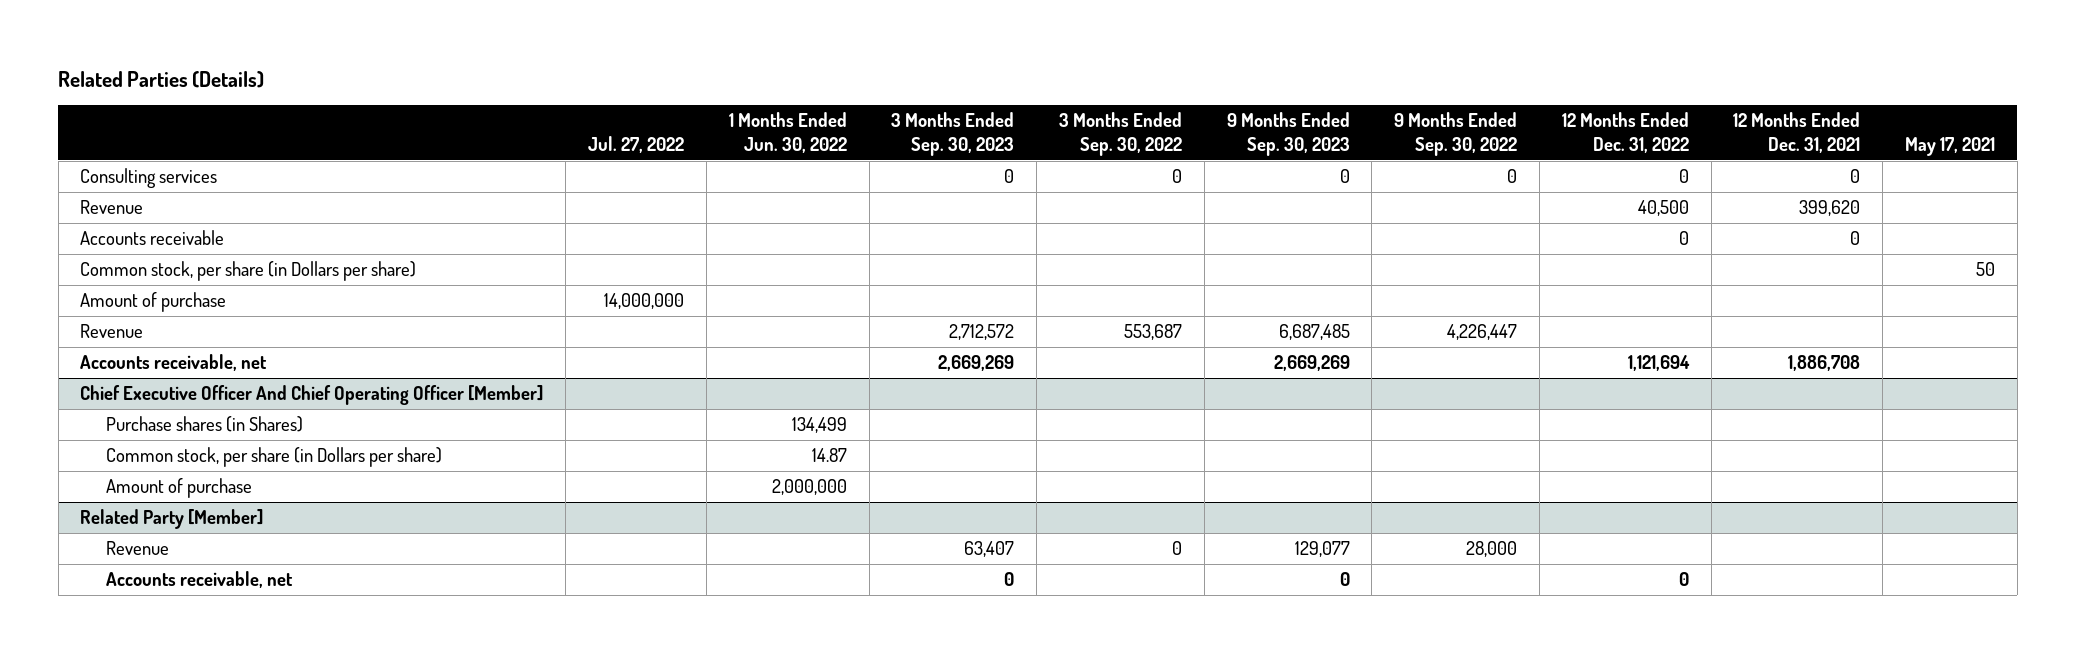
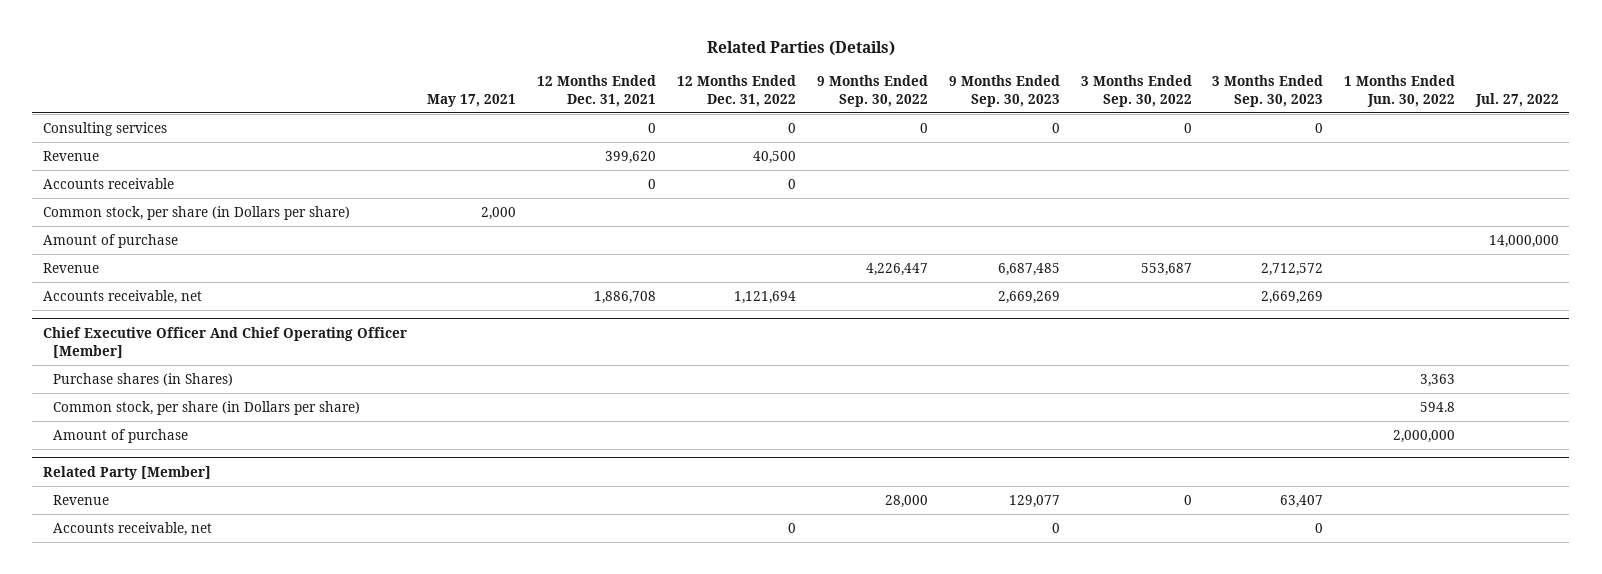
[1976,262,1996,277] 50 -> [481,207,517,221] 2,000
[791,417,847,434] 134,499 -> [1420,374,1456,388] 3,363
[811,448,847,463] 14.87 -> [1420,402,1456,413] 594.8

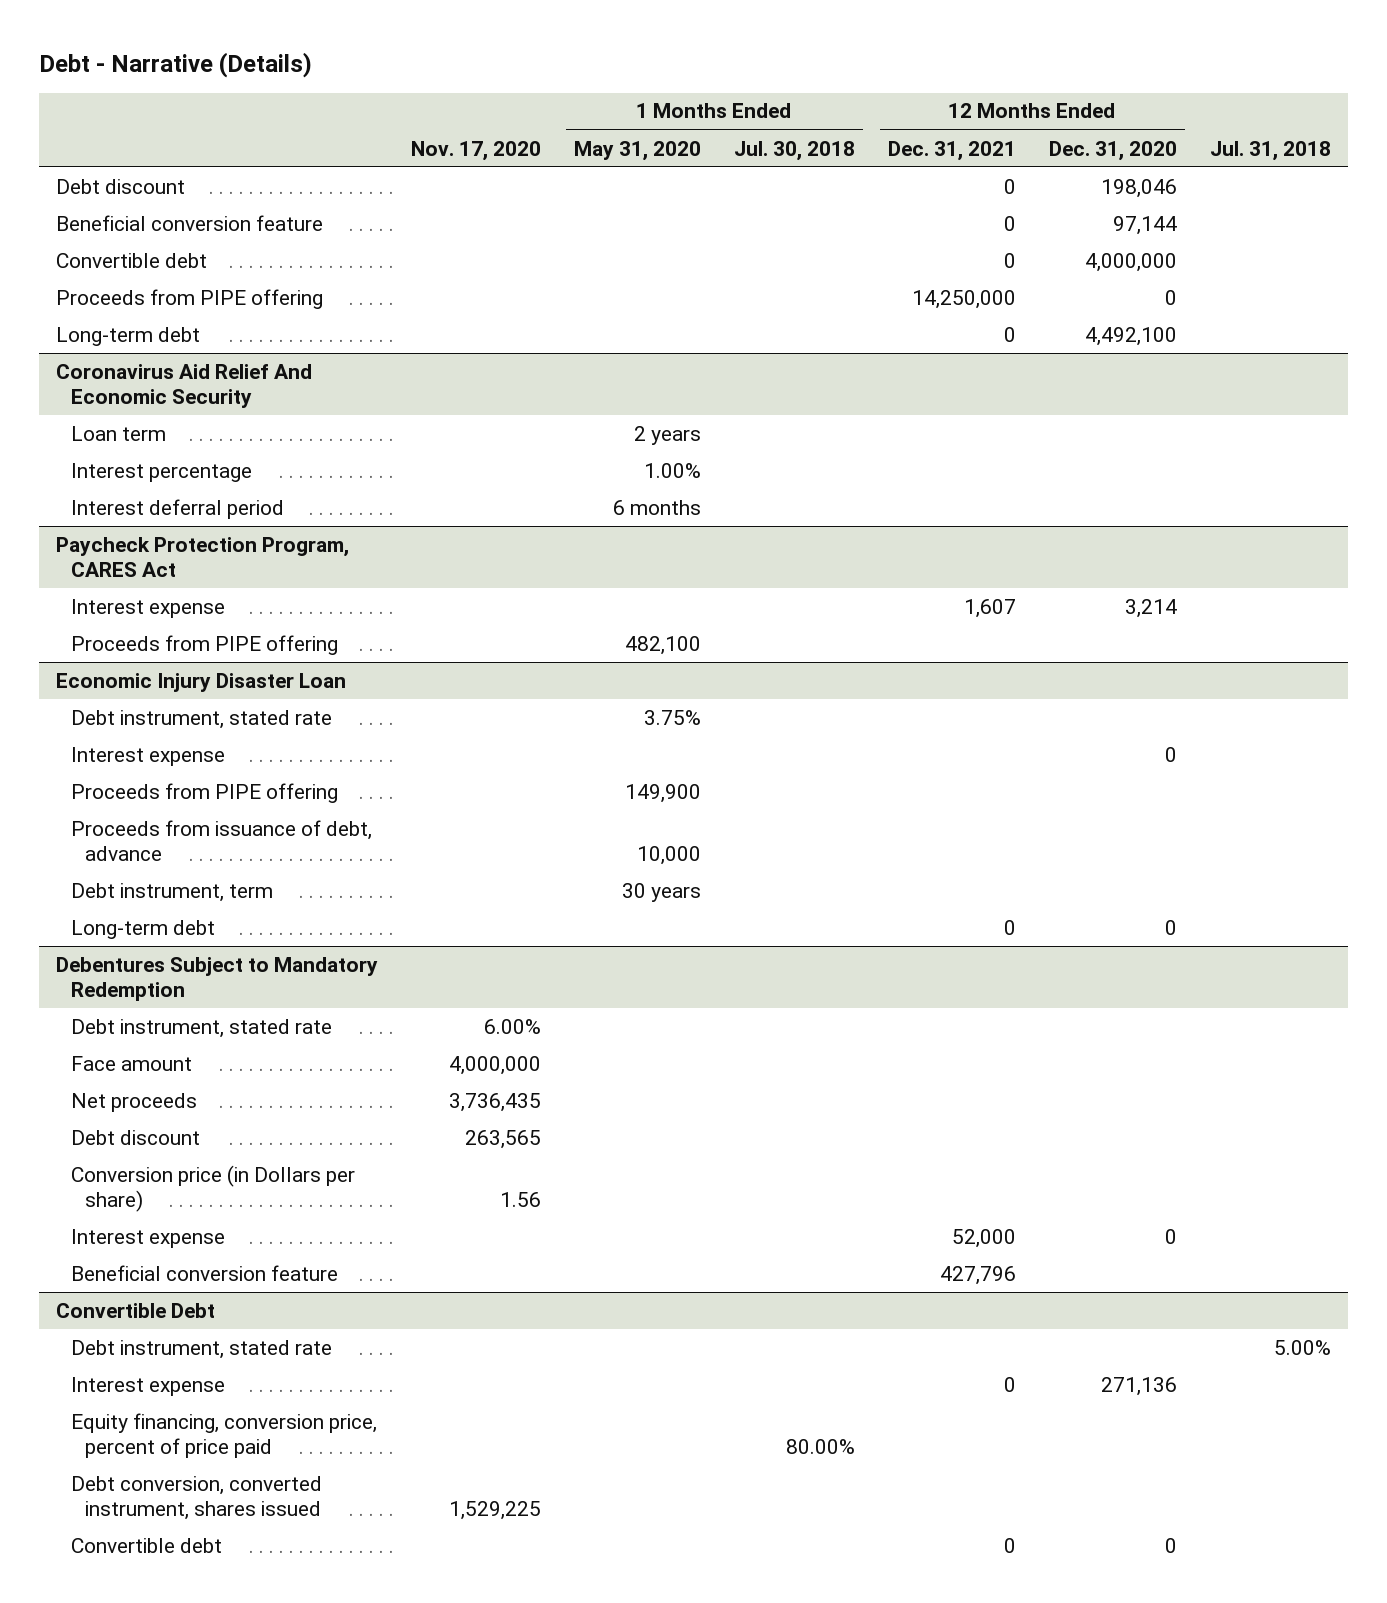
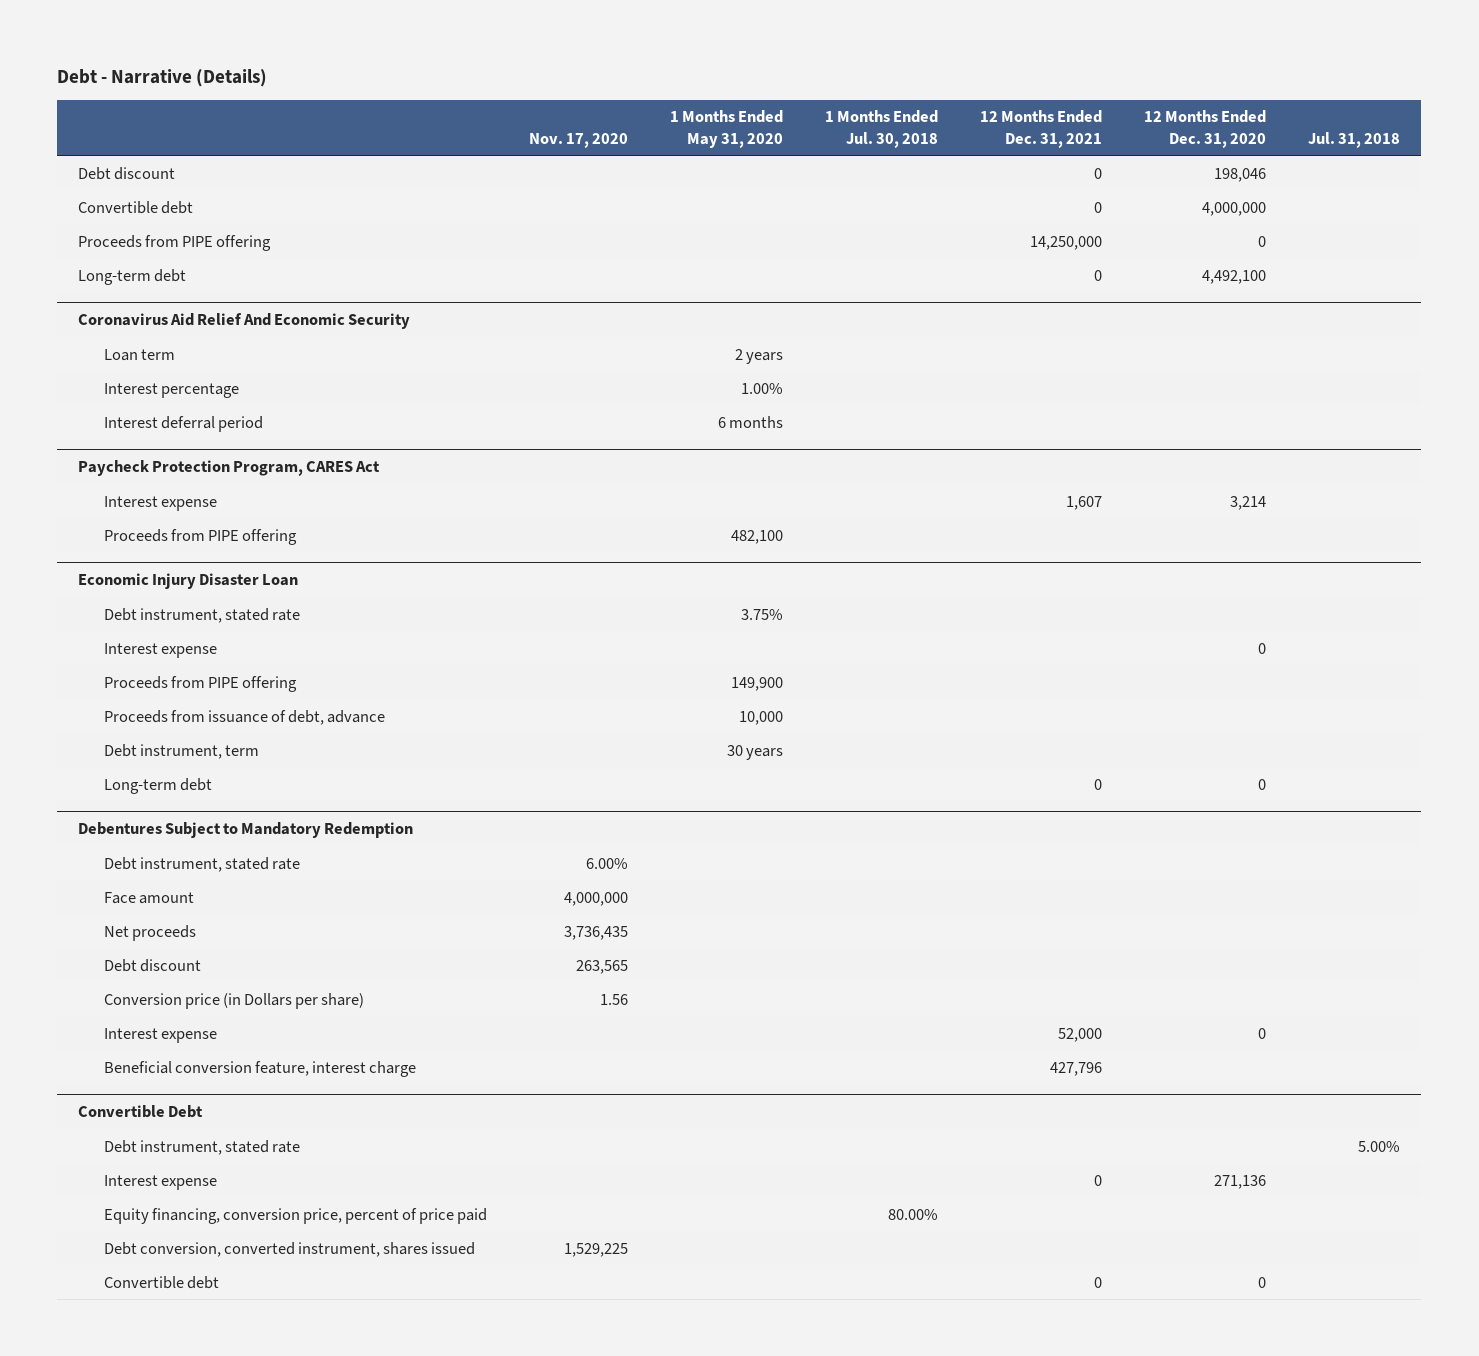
[55,214,323,231] Beneficial conversion feature -> none
[70,1264,338,1281] Beneficial conversion feature -> [103,1060,416,1077] Beneficial conversion feature, interest charge

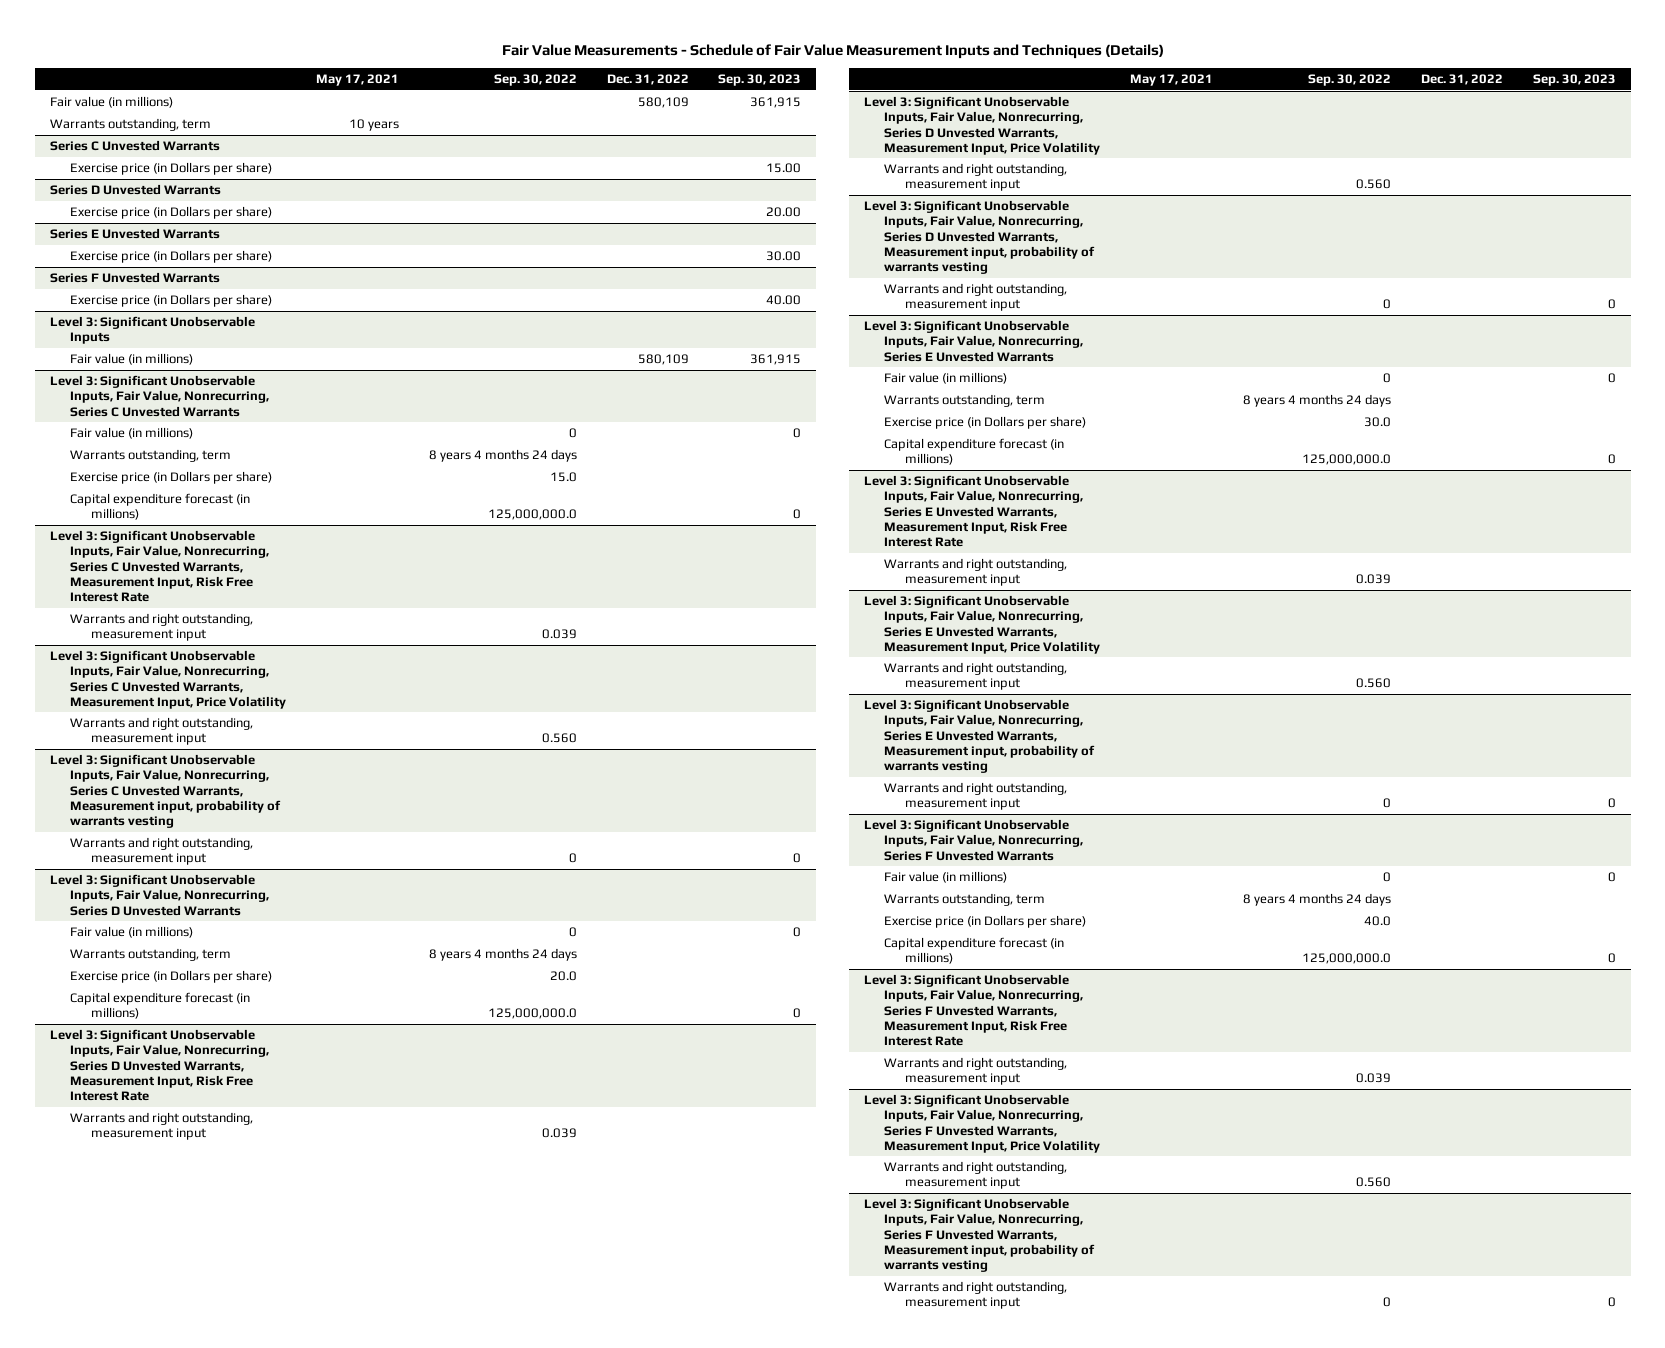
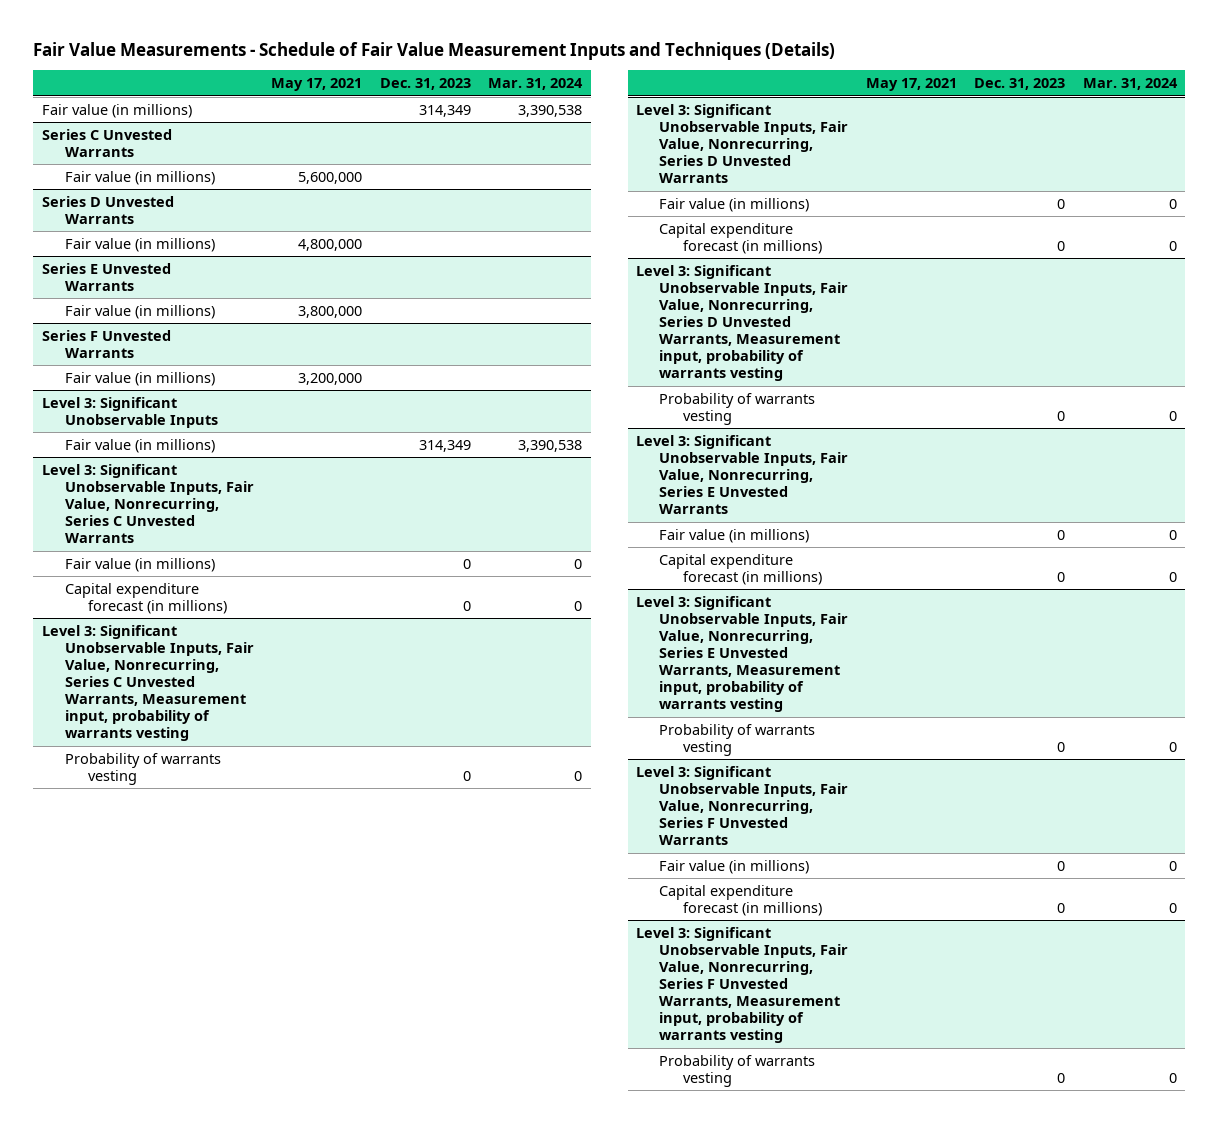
[493,74,577,87] Sep. 30, 2022 -> none
[606,74,689,86] Dec. 31, 2022 -> none
[718,74,802,87] Sep. 30, 2023 -> none
none -> [379,78,471,91] Dec. 31, 2023
none -> [488,78,584,91] Mar. 31, 2024
[49,118,211,132] Warrants outstanding, term -> none
[70,162,273,176] Exercise price (in Dollars per share) -> none
none -> [64,170,215,185] Fair value (in millions)
[70,206,273,220] Exercise price (in Dollars per share) -> none
none -> [64,237,215,252] Fair value (in millions)
[70,250,273,264] Exercise price (in Dollars per share) -> none
none -> [64,304,215,319] Fair value (in millions)
[70,294,273,308] Exercise price (in Dollars per share) -> none
none -> [64,371,215,386] Fair value (in millions)
[70,449,232,463] Warrants outstanding, term -> none
[70,471,273,485] Exercise price (in Dollars per share) -> none
[49,530,270,602] Level 3: Significant Unobservable Inputs, Fair Value, Nonrecurring, Series C Unvested Warrants, Measurement Input, Risk Free Interest Rate -> none
[70,613,254,642] Warrants and right outstanding, measurement input -> none
[49,650,287,709] Level 3: Significant Unobservable Inputs, Fair Value, Nonrecurring, Series C Unvested Warrants, Measurement Input, Price Volatility -> none
[70,717,254,746] Warrants and right outstanding, measurement input -> none
[70,837,254,866] Warrants and right outstanding, measurement input -> [64,752,221,786] Probability of warrants vesting
[70,948,232,962] Warrants outstanding, term -> none
[70,970,273,984] Exercise price (in Dollars per share) -> none
[49,1029,270,1101] Level 3: Significant Unobservable Inputs, Fair Value, Nonrecurring, Series D Unvested Warrants, Measurement Input, Risk Free Interest Rate -> none
[70,1112,254,1141] Warrants and right outstanding, measurement input -> none
[863,96,1101,155] Level 3: Significant Unobservable Inputs, Fair Value, Nonrecurring, Series D Unvested Warrants, Measurement Input, Price Volatility -> none
[884,163,1068,192] Warrants and right outstanding, measurement input -> none
[884,283,1068,312] Warrants and right outstanding, measurement input -> [659,392,816,426] Probability of warrants vesting
[884,394,1046,408] Warrants outstanding, term -> none
[884,416,1087,430] Exercise price (in Dollars per share) -> none
[863,475,1084,547] Level 3: Significant Unobservable Inputs, Fair Value, Nonrecurring, Series E Unvested Warrants, Measurement Input, Risk Free Interest Rate -> none
[884,558,1068,587] Warrants and right outstanding, measurement input -> none
[863,595,1101,654] Level 3: Significant Unobservable Inputs, Fair Value, Nonrecurring, Series E Unvested Warrants, Measurement Input, Price Volatility -> none
[884,662,1068,691] Warrants and right outstanding, measurement input -> none
[884,782,1068,811] Warrants and right outstanding, measurement input -> [659,723,816,757] Probability of warrants vesting
[884,893,1046,907] Warrants outstanding, term -> none
[884,915,1087,929] Exercise price (in Dollars per share) -> none
[863,974,1084,1046] Level 3: Significant Unobservable Inputs, Fair Value, Nonrecurring, Series F Unvested Warrants, Measurement Input, Risk Free Interest Rate -> none
[884,1057,1068,1086] Warrants and right outstanding, measurement input -> none
[863,1094,1101,1153] Level 3: Significant Unobservable Inputs, Fair Value, Nonrecurring, Series F Unvested Warrants, Measurement Input, Price Volatility -> none
[884,1161,1068,1190] Warrants and right outstanding, measurement input -> none
[884,1281,1068,1310] Warrants and right outstanding, measurement input -> [659,1054,816,1088] Probability of warrants vesting

